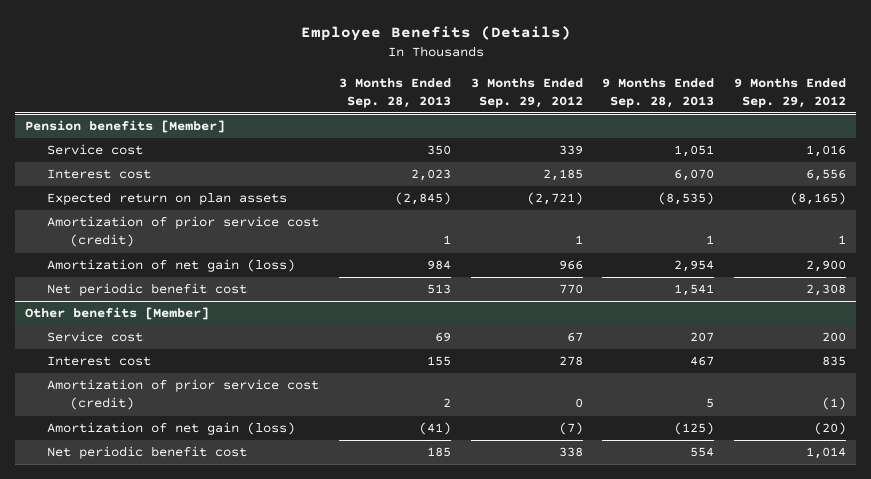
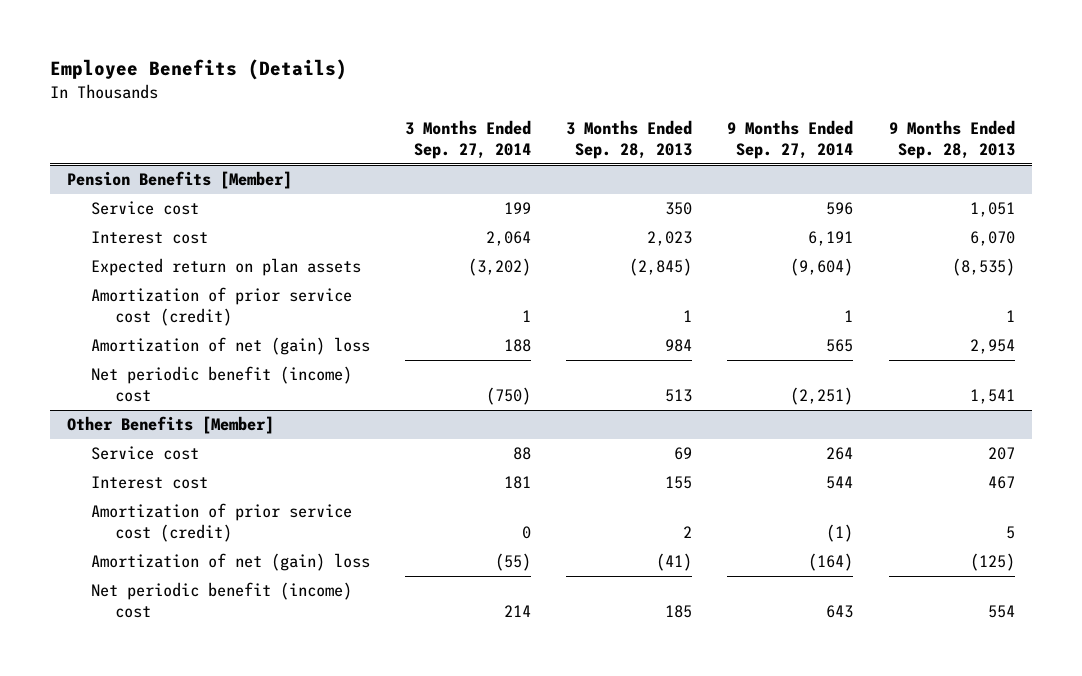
[470,77,583,108] 3 Months Ended Sep. 29, 2012 -> none
[733,77,846,108] 9 Months Ended Sep. 29, 2012 -> none
none -> [405,120,532,159] 3 Months Ended Sep. 27, 2014
none -> [727,120,854,159] 9 Months Ended Sep. 27, 2014
[25,120,226,134] Pension benefits [Member] -> [67,171,293,190] Pension Benefits [Member]
[47,259,296,273] Amortization of net gain (loss) -> [90,337,370,356] Amortization of net (gain) loss
[47,283,248,297] Net periodic benefit cost -> [90,366,352,402] Net periodic benefit (income) cost
[25,307,210,321] Other benefits [Member] -> [67,416,275,435] Other Benefits [Member]
[47,422,296,436] Amortization of net gain (loss) -> [90,553,370,572] Amortization of net (gain) loss
[47,446,248,460] Net periodic benefit cost -> [90,582,352,618] Net periodic benefit (income) cost

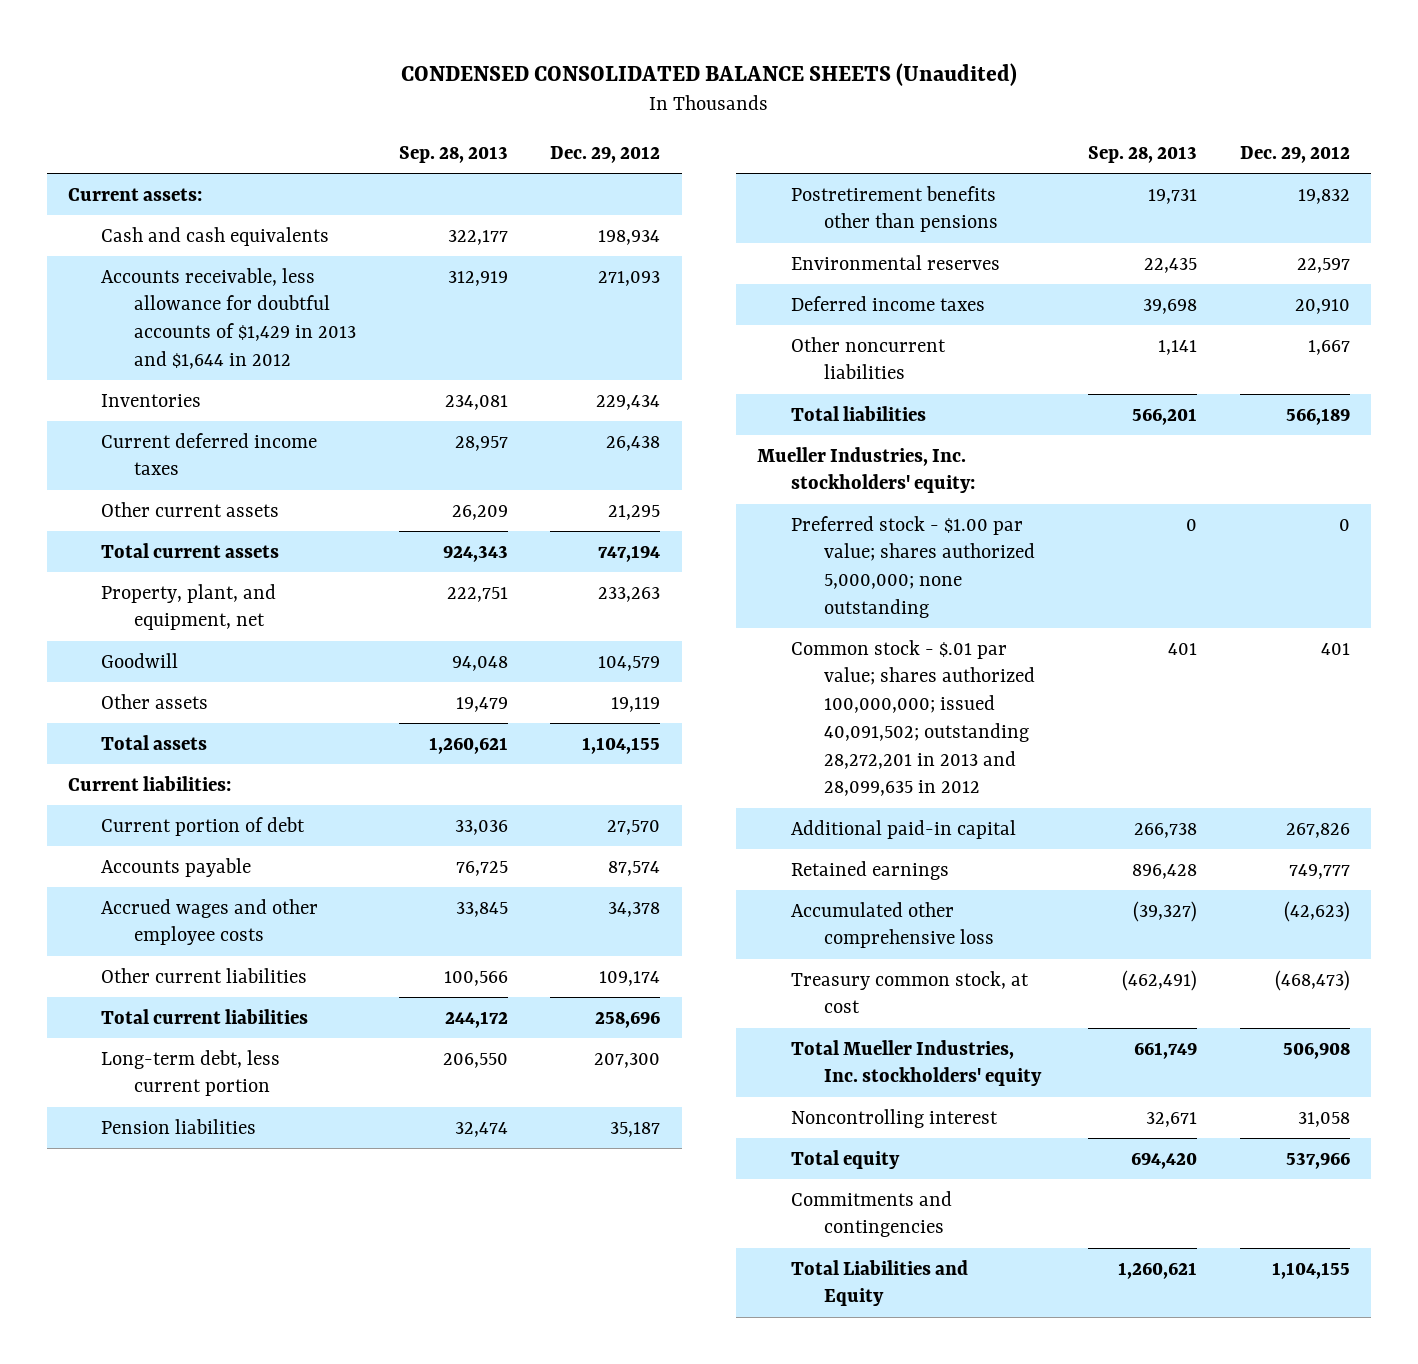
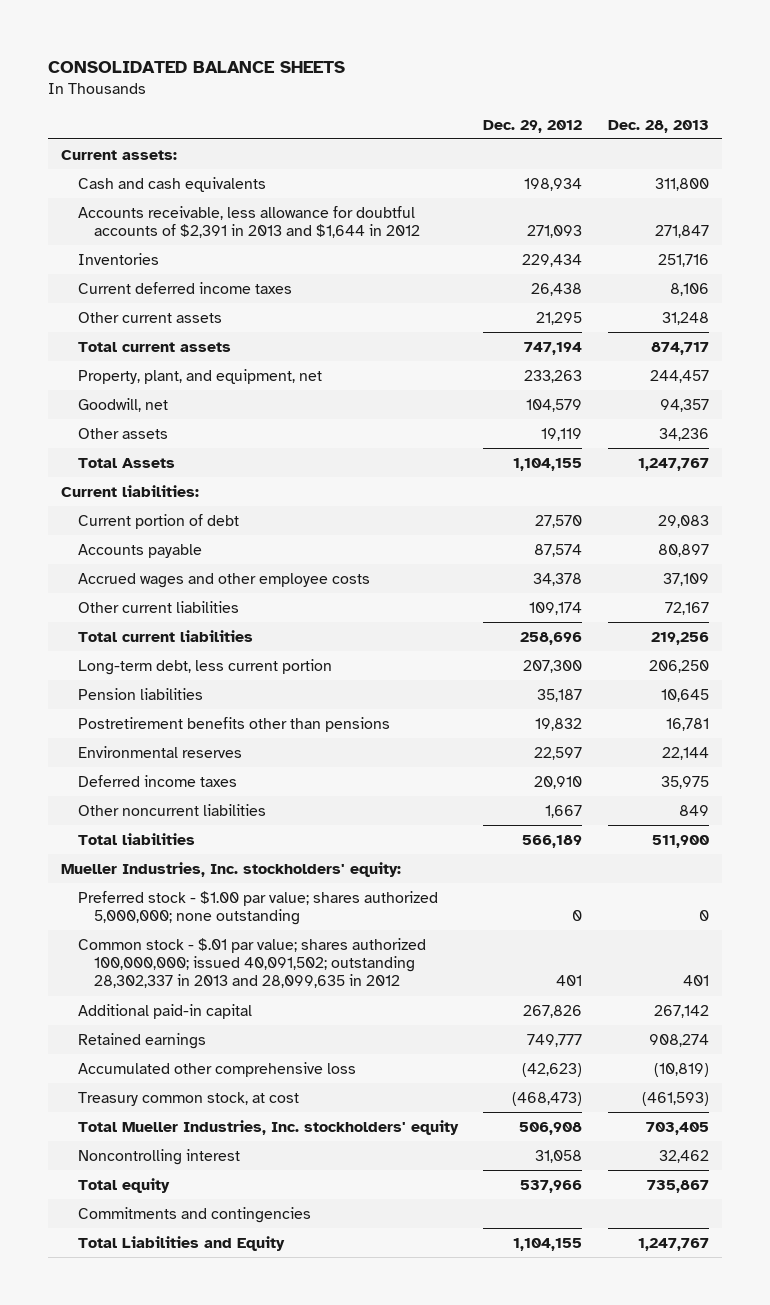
[400,62,1017,86] CONDENSED CONSOLIDATED BALANCE SHEETS (Unaudited) -> [48,60,346,73] CONSOLIDATED BALANCE SHEETS
[398,145,508,163] Sep. 28, 2013 -> none
none -> [607,119,709,133] Dec. 28, 2013
[101,267,357,369] Accounts receivable, less allowance for doubtful accounts of $1,429 in 2013 and $1,644 in 2012 -> [77,205,421,239] Accounts receivable, less allowance for doubtful accounts of $2,391 in 2013 and $1,644 in 2012
[101,652,179,668] Goodwill -> [77,397,168,412] Goodwill, net
[101,734,208,750] Total assets -> [77,457,175,468] Total Assets
[790,639,1035,797] Common stock - $.01 par value; shares authorized 100,000,000; issued 40,091,502; outstanding 28,272,201 in 2013 and 28,099,635 in 2012 -> [77,937,426,989] Common stock - $.01 par value; shares authorized 100,000,000; issued 40,091,502; outstanding 28,302,337 in 2013 and 28,099,635 in 2012

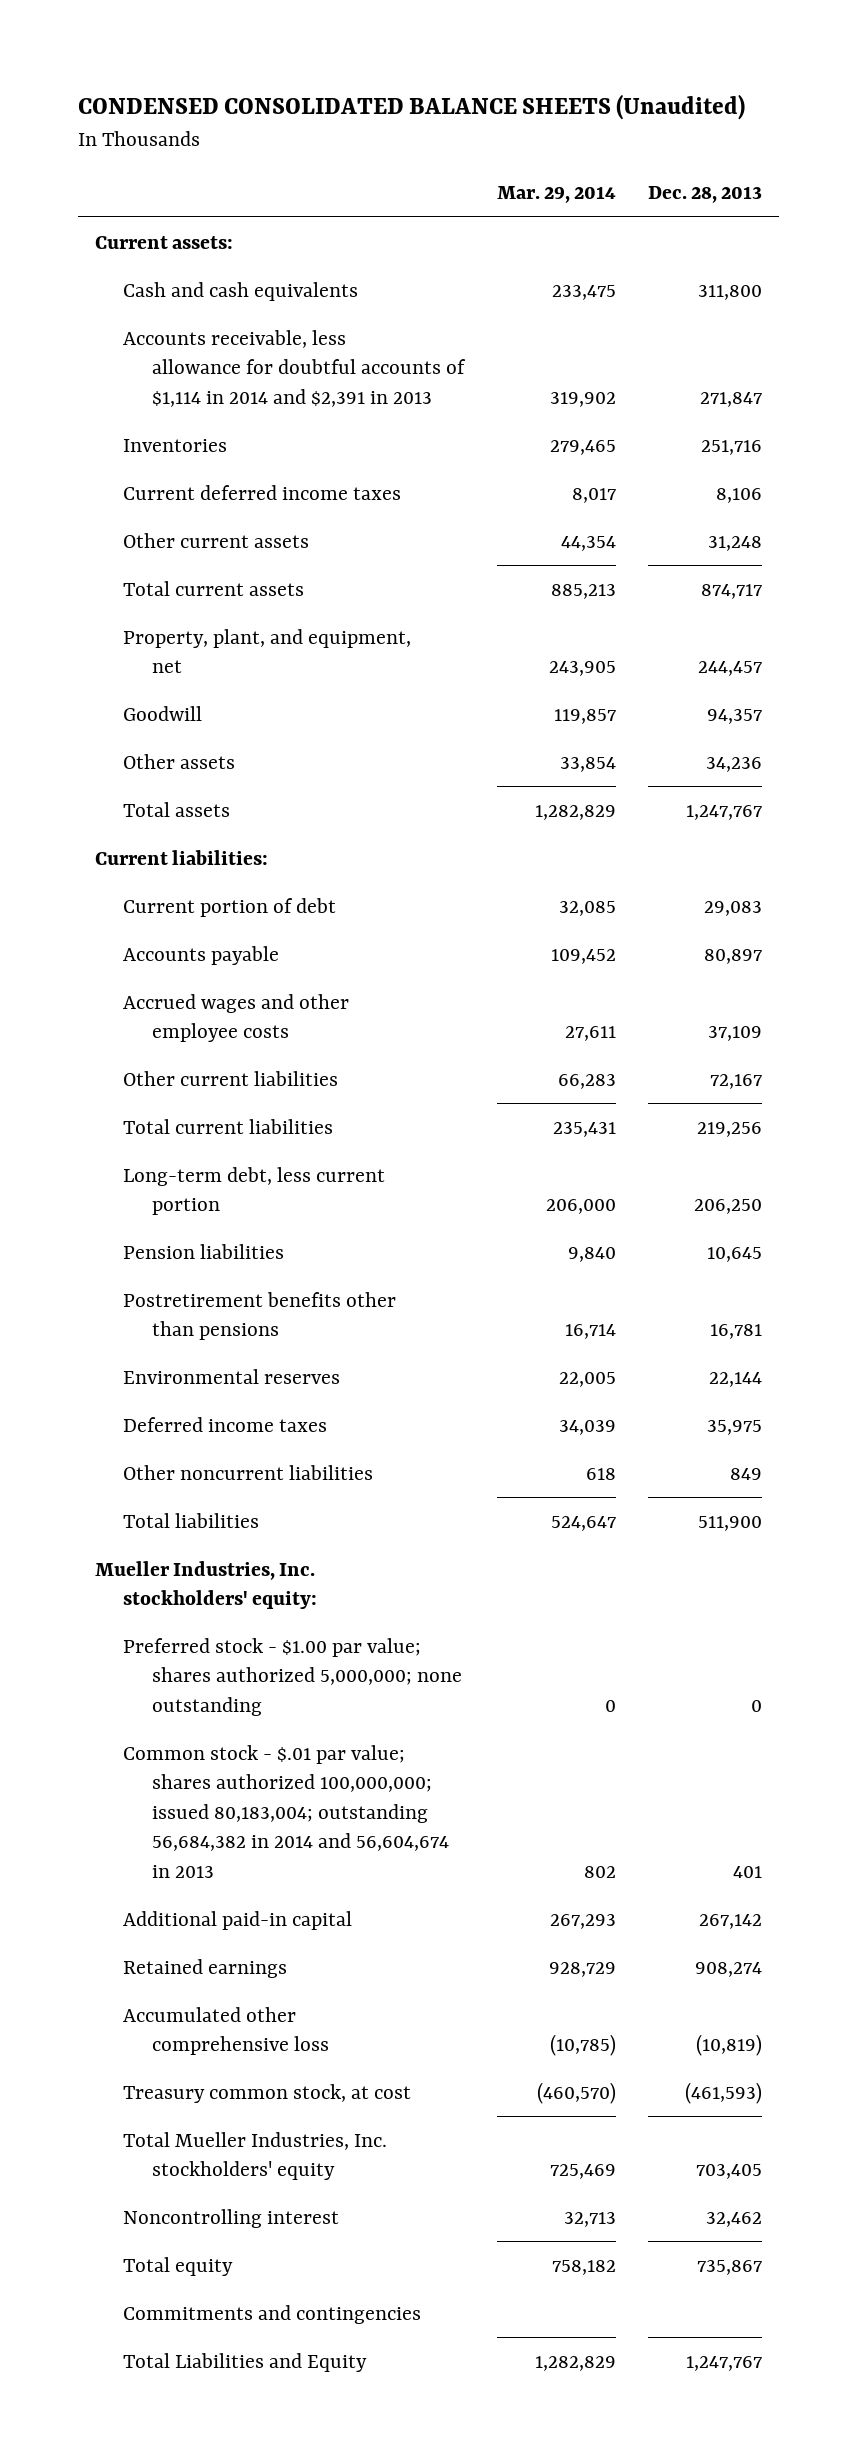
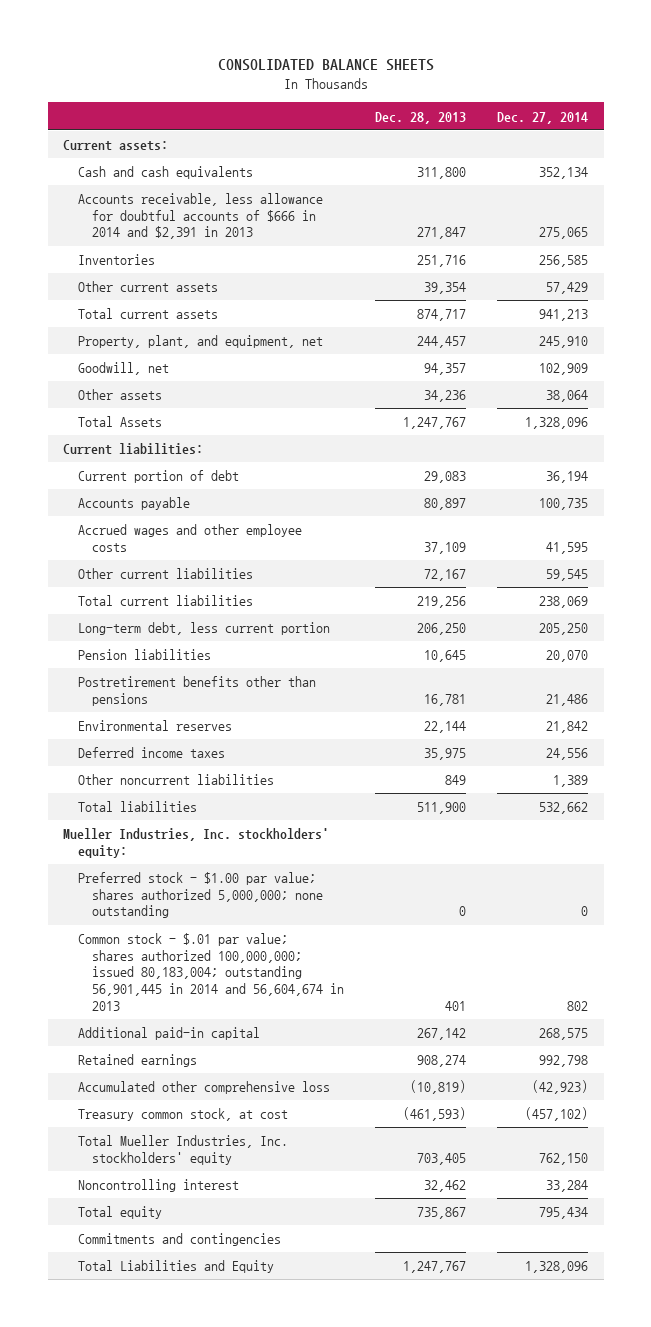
[78,94,746,121] CONDENSED CONSOLIDATED BALANCE SHEETS (Unaudited) -> [217,59,434,72] CONSOLIDATED BALANCE SHEETS
[496,186,616,204] Mar. 29, 2014 -> none
none -> [497,111,589,124] Dec. 27, 2014
[123,329,467,407] Accounts receivable, less allowance for doubtful accounts of $1,114 in 2014 and $2,391 in 2013 -> [77,193,323,240] Accounts receivable, less allowance for doubtful accounts of $666 in 2014 and $2,391 in 2013
[123,484,402,500] Current deferred income taxes -> none
[708,535,763,551] 31,248 -> [424,282,467,295] 39,354
[123,705,203,721] Goodwill -> [77,362,169,376] Goodwill, net
[123,801,231,817] Total assets -> [77,416,162,428] Total Assets
[123,1744,450,1878] Common stock - $.01 par value; shares authorized 100,000,000; issued 80,183,004; outstanding 56,684,382 in 2014 and 56,604,674 in 2013 -> [77,933,345,1011] Common stock - $.01 par value; shares authorized 100,000,000; issued 80,183,004; outstanding 56,901,445 in 2014 and 56,604,674 in 2013

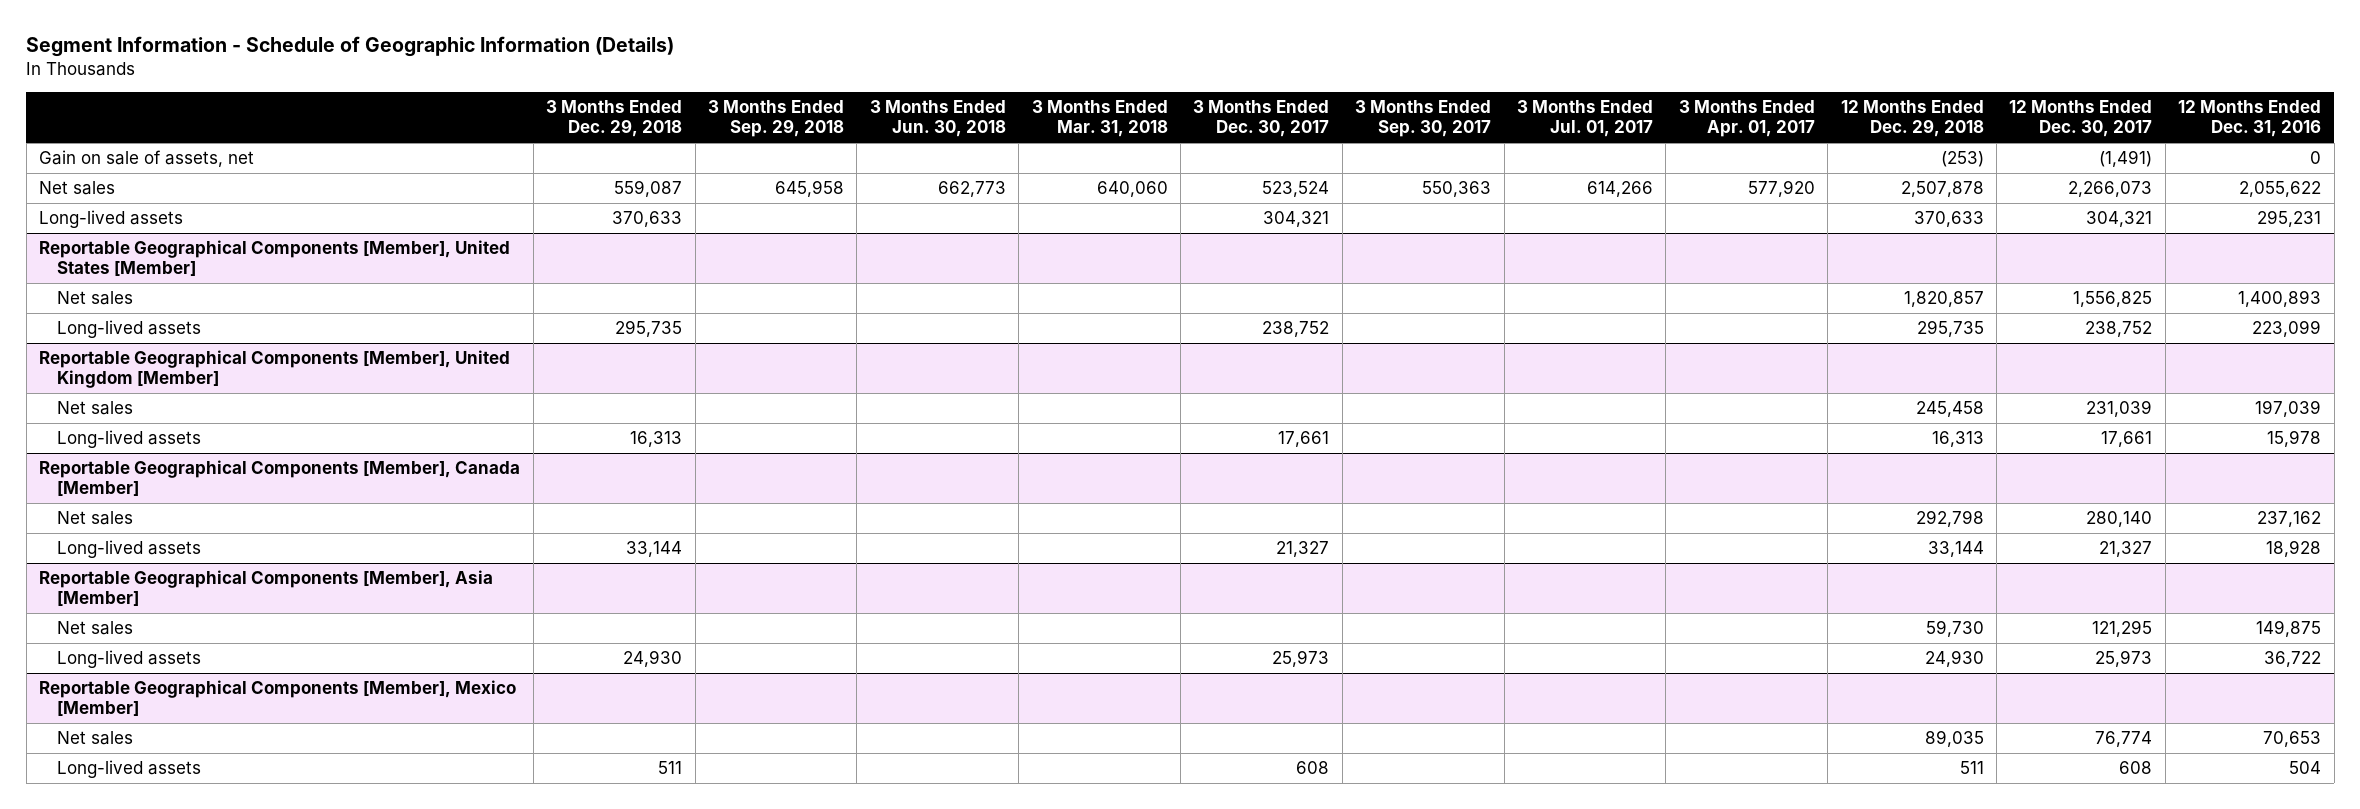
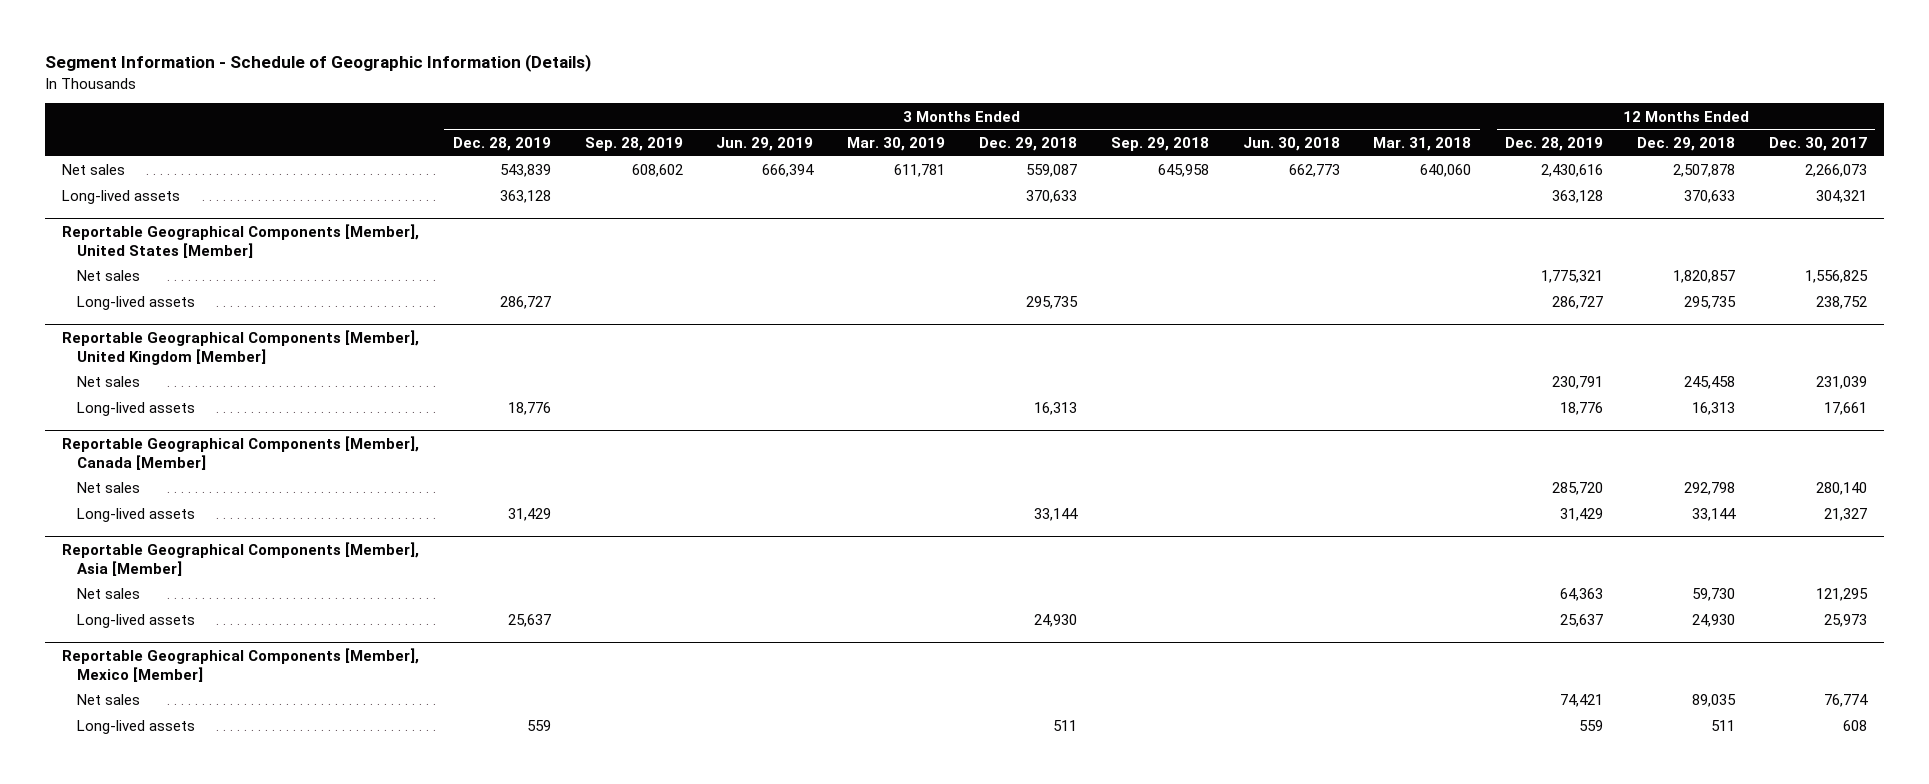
[1193,100,1330,138] 3 Months Ended Dec. 30, 2017 -> none
[1355,100,1492,138] 3 Months Ended Sep. 30, 2017 -> none
[1516,100,1653,138] 3 Months Ended Jul. 01, 2017 -> none
[1678,100,1815,138] 3 Months Ended Apr. 01, 2017 -> none
[2178,100,2322,138] 12 Months Ended Dec. 31, 2016 -> none
none -> [452,137,551,152] Dec. 28, 2019
none -> [584,137,683,152] Sep. 28, 2019
none -> [716,137,814,152] Jun. 29, 2019
none -> [847,137,946,152] Mar. 30, 2019
none -> [1505,137,1604,152] Dec. 28, 2019
[39,150,255,168] Gain on sale of assets, net -> none

